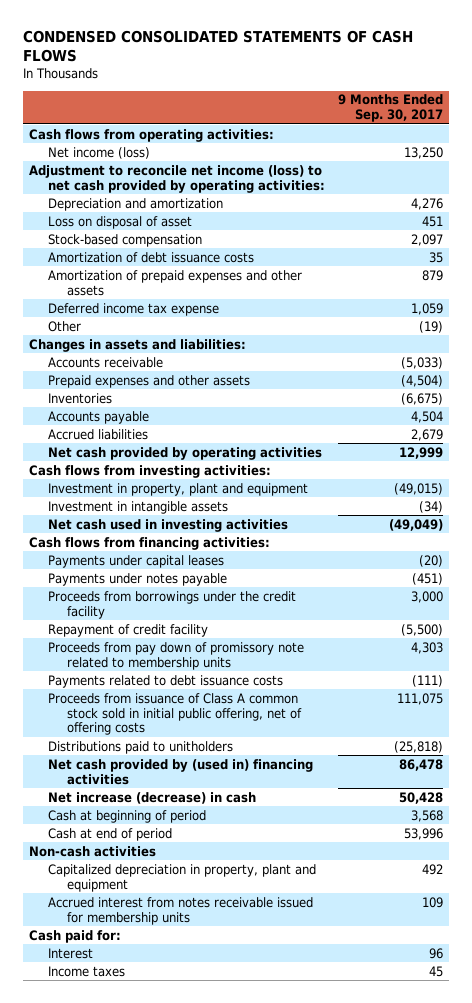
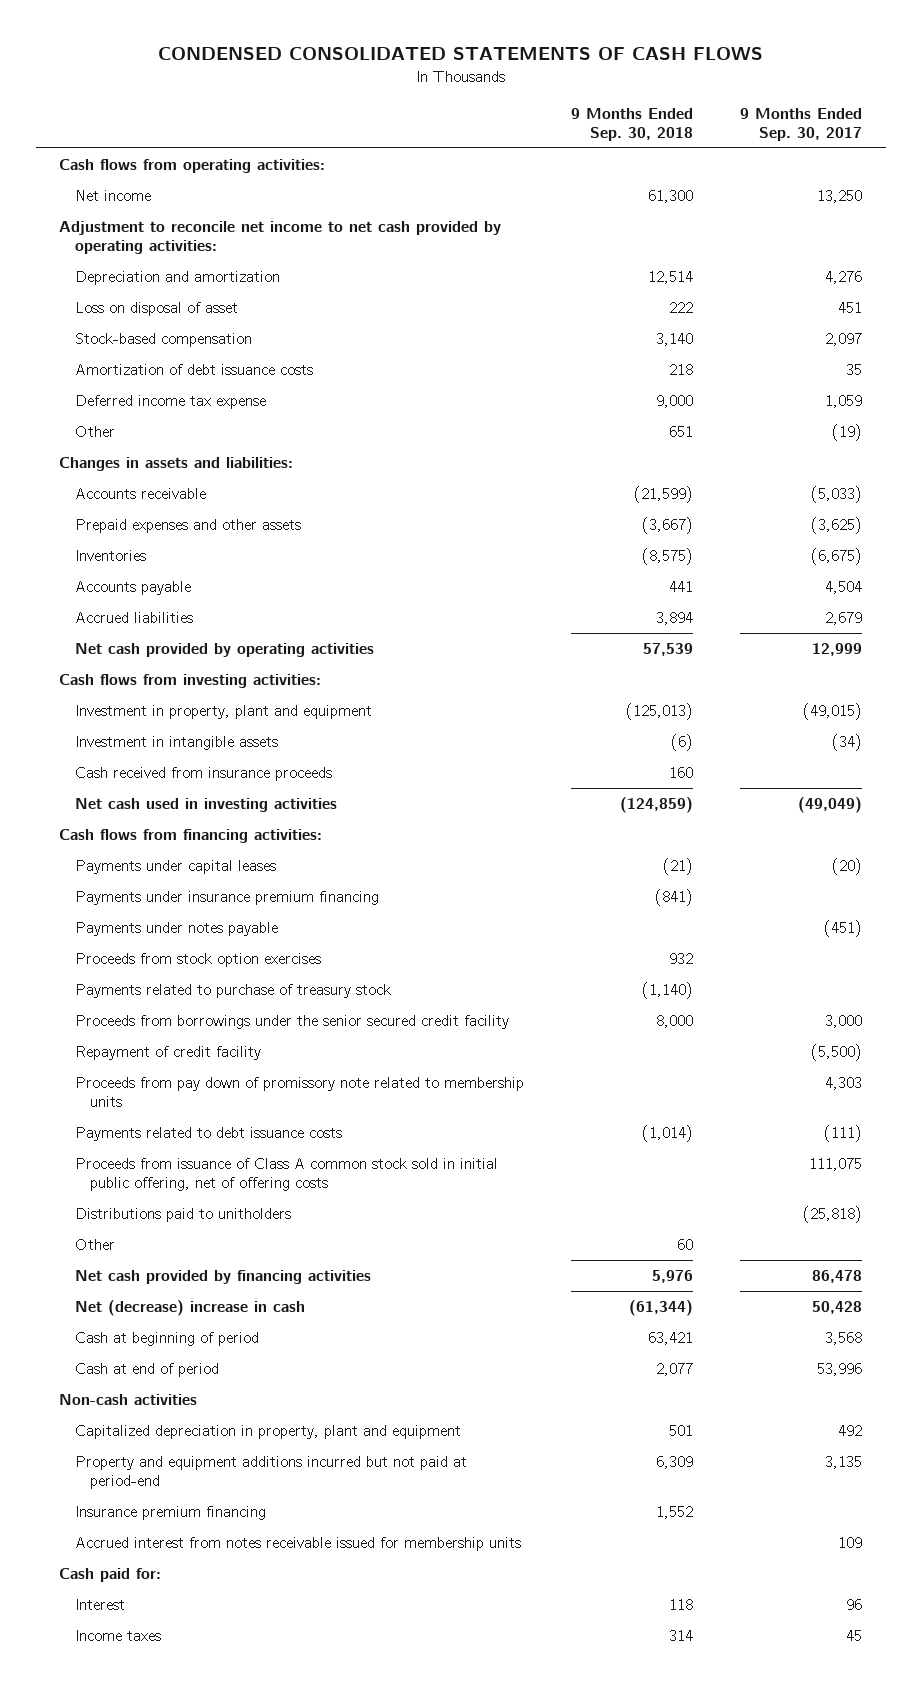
none -> [571,108,694,141] 9 Months Ended Sep. 30, 2018
[48,146,151,159] Net income (loss) -> [74,190,151,202] Net income
[29,164,326,193] Adjustment to reconcile net income (loss) to net cash provided by operating activities: -> [59,221,502,254] Adjustment to reconcile net income to net cash provided by operating activities:
[48,269,303,296] Amortization of prepaid expenses and other assets -> none
[400,374,443,387] (4,504) -> [811,517,863,535] (3,625)
none -> [74,767,332,782] Cash received from insurance proceeds
none -> [74,891,379,906] Payments under insurance premium financing
none -> [74,953,321,968] Proceeds from stock option exercises
none -> [74,984,391,999] Payments related to purchase of treasury stock
[48,590,297,619] Proceeds from borrowings under the credit facility -> [74,1015,509,1030] Proceeds from borrowings under the senior secured credit facility
none -> [74,1239,115,1251] Other
[48,758,314,785] Net cash provided by (used in) financing activities -> [74,1270,371,1285] Net cash provided by financing activities
[48,791,257,804] Net increase (decrease) in cash -> [74,1300,305,1317] Net (decrease) increase in cash
none -> [74,1456,467,1489] Property and equipment additions incurred but not paid at period-end
none -> [74,1506,266,1521] Insurance premium financing

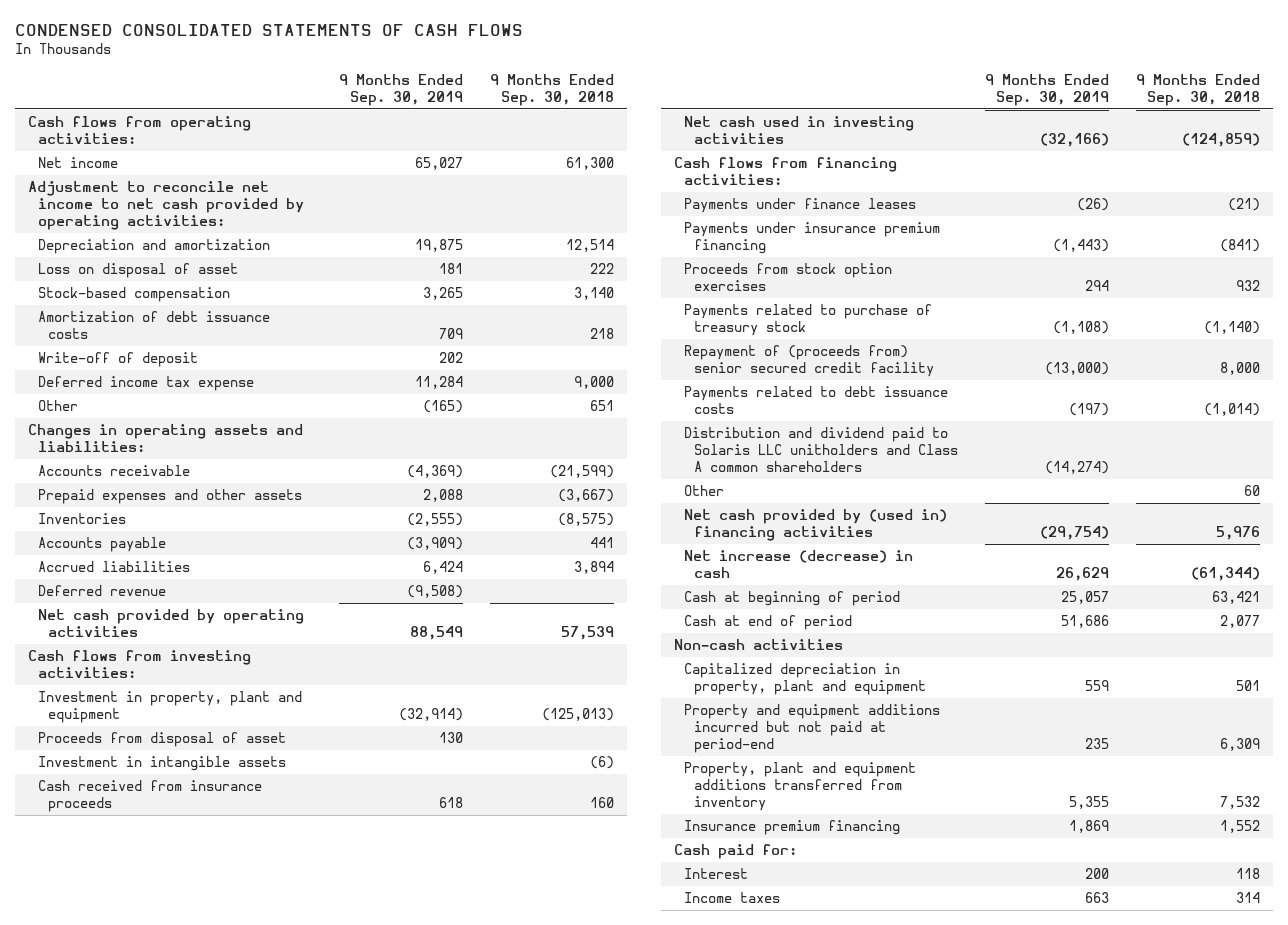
[740,108,863,141] 9 Months Ended Sep. 30, 2017 -> none
none -> [339,73,464,106] 9 Months Ended Sep. 30, 2019
none -> [38,352,199,368] Write-off of deposit
[59,457,294,472] Changes in assets and liabilities: -> [28,424,304,452] Changes in operating assets and liabilities:
none -> [38,585,167,597] Deferred revenue
none -> [38,732,287,748] Proceeds from disposal of asset
[74,860,276,875] Payments under capital leases -> [684,198,917,214] Payments under finance leases
[74,922,278,937] Payments under notes payable -> none
[74,1046,261,1061] Repayment of credit facility -> none
[74,1077,524,1107] Proceeds from pay down of promissory note related to membership units -> none
[74,1015,509,1030] Proceeds from borrowings under the senior secured credit facility -> [684,345,935,377] Repayment of (proceeds from) senior secured credit facility
[74,1158,498,1191] Proceeds from issuance of Class A common stock sold in initial public offering, net of offering costs -> none
[74,1208,291,1223] Distributions paid to unitholders -> [684,427,959,472] Distribution and dividend paid to Solaris LLC unitholders and Class A common shareholders
[74,1270,371,1285] Net cash provided by financing activities -> [684,509,948,541] Net cash provided by (used in) financing activities
[74,1300,305,1317] Net (decrease) increase in cash -> [684,550,914,578] Net increase (decrease) in cash
none -> [684,762,917,811] Property, plant and equipment additions transferred from inventory
[74,1537,521,1552] Accrued interest from notes receivable issued for membership units -> none

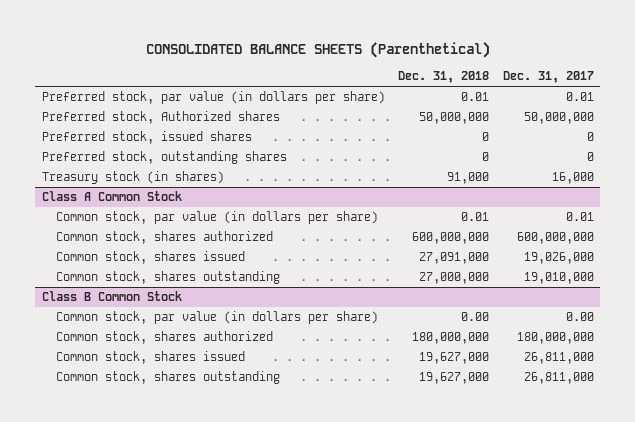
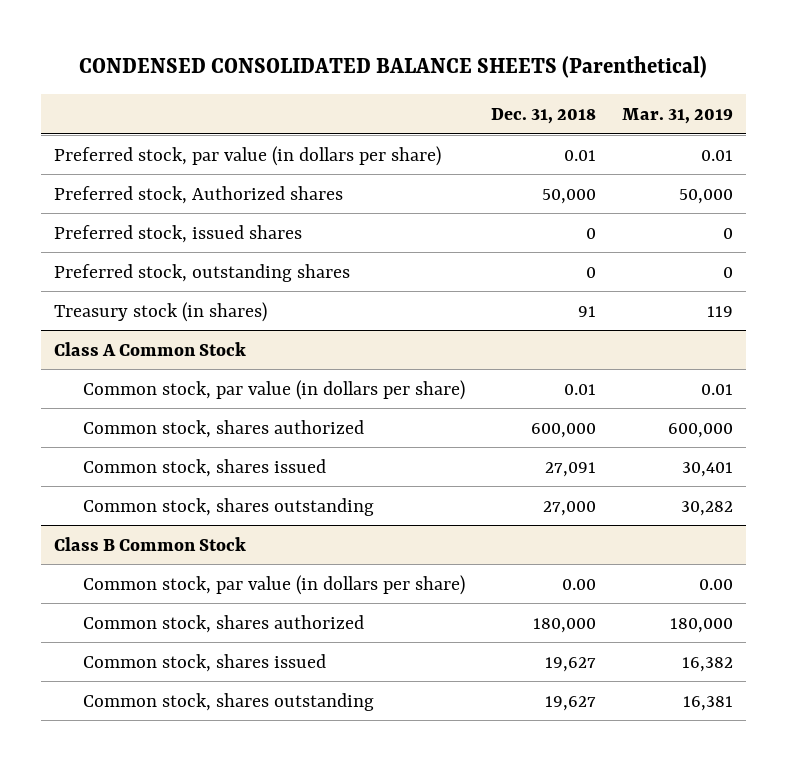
[145,41,490,58] CONSOLIDATED BALANCE SHEETS (Parenthetical) -> [79,56,708,79] CONDENSED CONSOLIDATED BALANCE SHEETS (Parenthetical)
[502,70,594,83] Dec. 31, 2017 -> none
none -> [621,108,733,125] Mar. 31, 2019
[419,112,490,125] 50,000,000 -> [541,188,596,204] 50,000
[447,172,490,185] 91,000 -> [577,305,596,317] 91
[412,232,490,245] 600,000,000 -> [530,422,596,438] 600,000
[419,252,490,265] 27,091,000 -> [544,461,596,477] 27,091
[419,272,490,285] 27,000,000 -> [542,500,596,516] 27,000
[412,332,490,345] 180,000,000 -> [532,617,596,633] 180,000
[419,352,490,365] 19,627,000 -> [544,656,596,672] 19,627
[419,372,490,385] 19,627,000 -> [544,695,596,711] 19,627

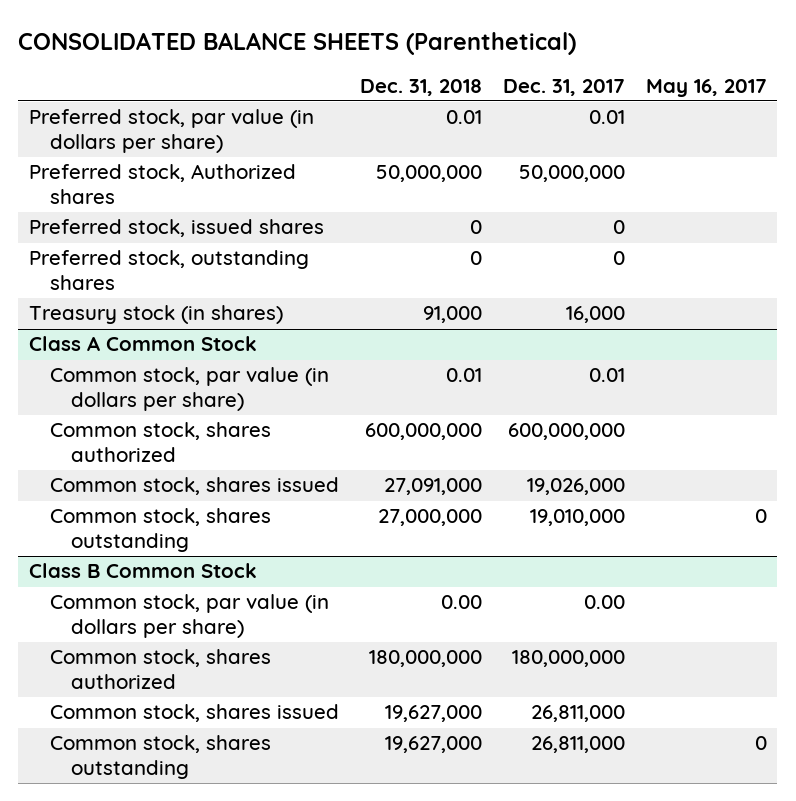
[79,56,708,79] CONDENSED CONSOLIDATED BALANCE SHEETS (Parenthetical) -> [18,31,577,55] CONSOLIDATED BALANCE SHEETS (Parenthetical)
[621,108,733,125] Mar. 31, 2019 -> none
none -> [502,78,625,96] Dec. 31, 2017
none -> [645,78,767,97] May 16, 2017
[541,188,596,204] 50,000 -> [375,165,482,183] 50,000,000
[577,305,596,317] 91 -> [422,306,482,324] 91,000
[530,422,596,438] 600,000 -> [364,423,482,441] 600,000,000
[544,461,596,477] 27,091 -> [383,478,482,496] 27,091,000
[542,500,596,516] 27,000 -> [377,509,482,527] 27,000,000
[532,617,596,633] 180,000 -> [368,650,482,668] 180,000,000
[544,656,596,672] 19,627 -> [384,705,482,723] 19,627,000
[544,695,596,711] 19,627 -> [384,736,482,754] 19,627,000

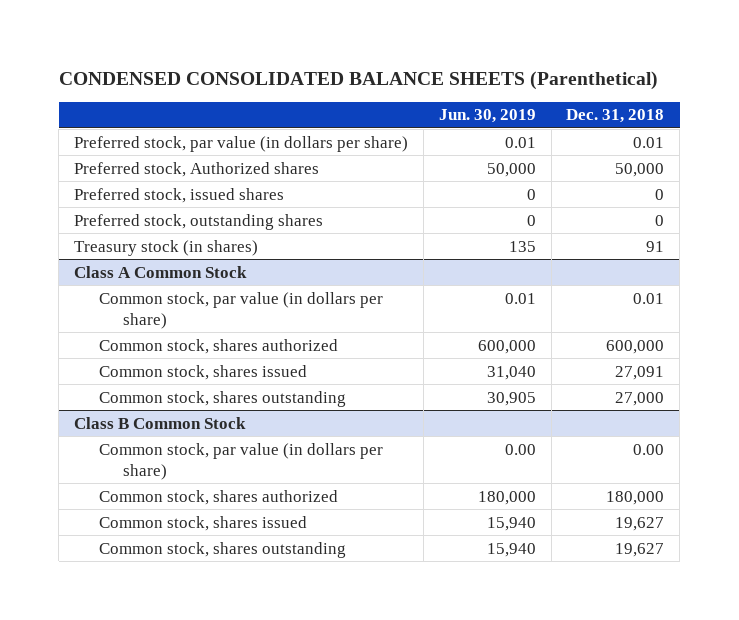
[18,31,577,55] CONSOLIDATED BALANCE SHEETS (Parenthetical) -> [58,70,658,90] CONDENSED CONSOLIDATED BALANCE SHEETS (Parenthetical)
[502,78,625,96] Dec. 31, 2017 -> none
[645,78,767,97] May 16, 2017 -> none
none -> [438,109,536,124] Jun. 30, 2019
[375,165,482,183] 50,000,000 -> [615,162,665,177] 50,000
[422,306,482,324] 91,000 -> [646,240,665,252] 91
[364,423,482,441] 600,000,000 -> [606,339,665,354] 600,000
[383,478,482,496] 27,091,000 -> [615,365,665,380] 27,091
[377,509,482,527] 27,000,000 -> [615,391,665,406] 27,000
[368,650,482,668] 180,000,000 -> [606,490,665,505] 180,000
[384,705,482,723] 19,627,000 -> [615,516,665,531] 19,627
[384,736,482,754] 19,627,000 -> [615,542,665,557] 19,627

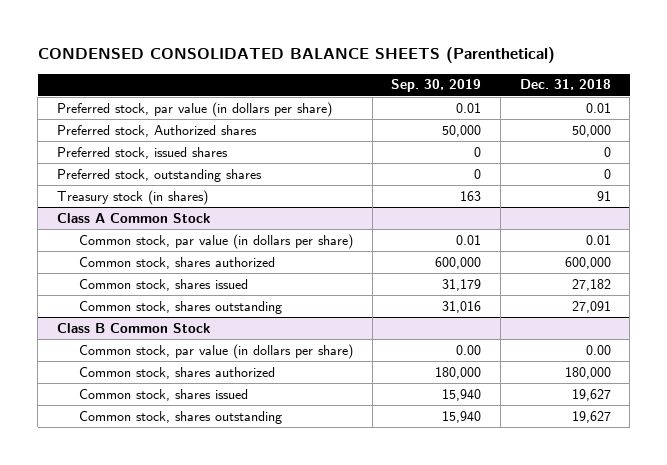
[438,109,536,124] Jun. 30, 2019 -> none
none -> [391,79,482,93] Sep. 30, 2019
[615,365,665,380] 27,091 -> [571,278,611,291] 27,182
[615,391,665,406] 27,000 -> [571,300,611,313] 27,091

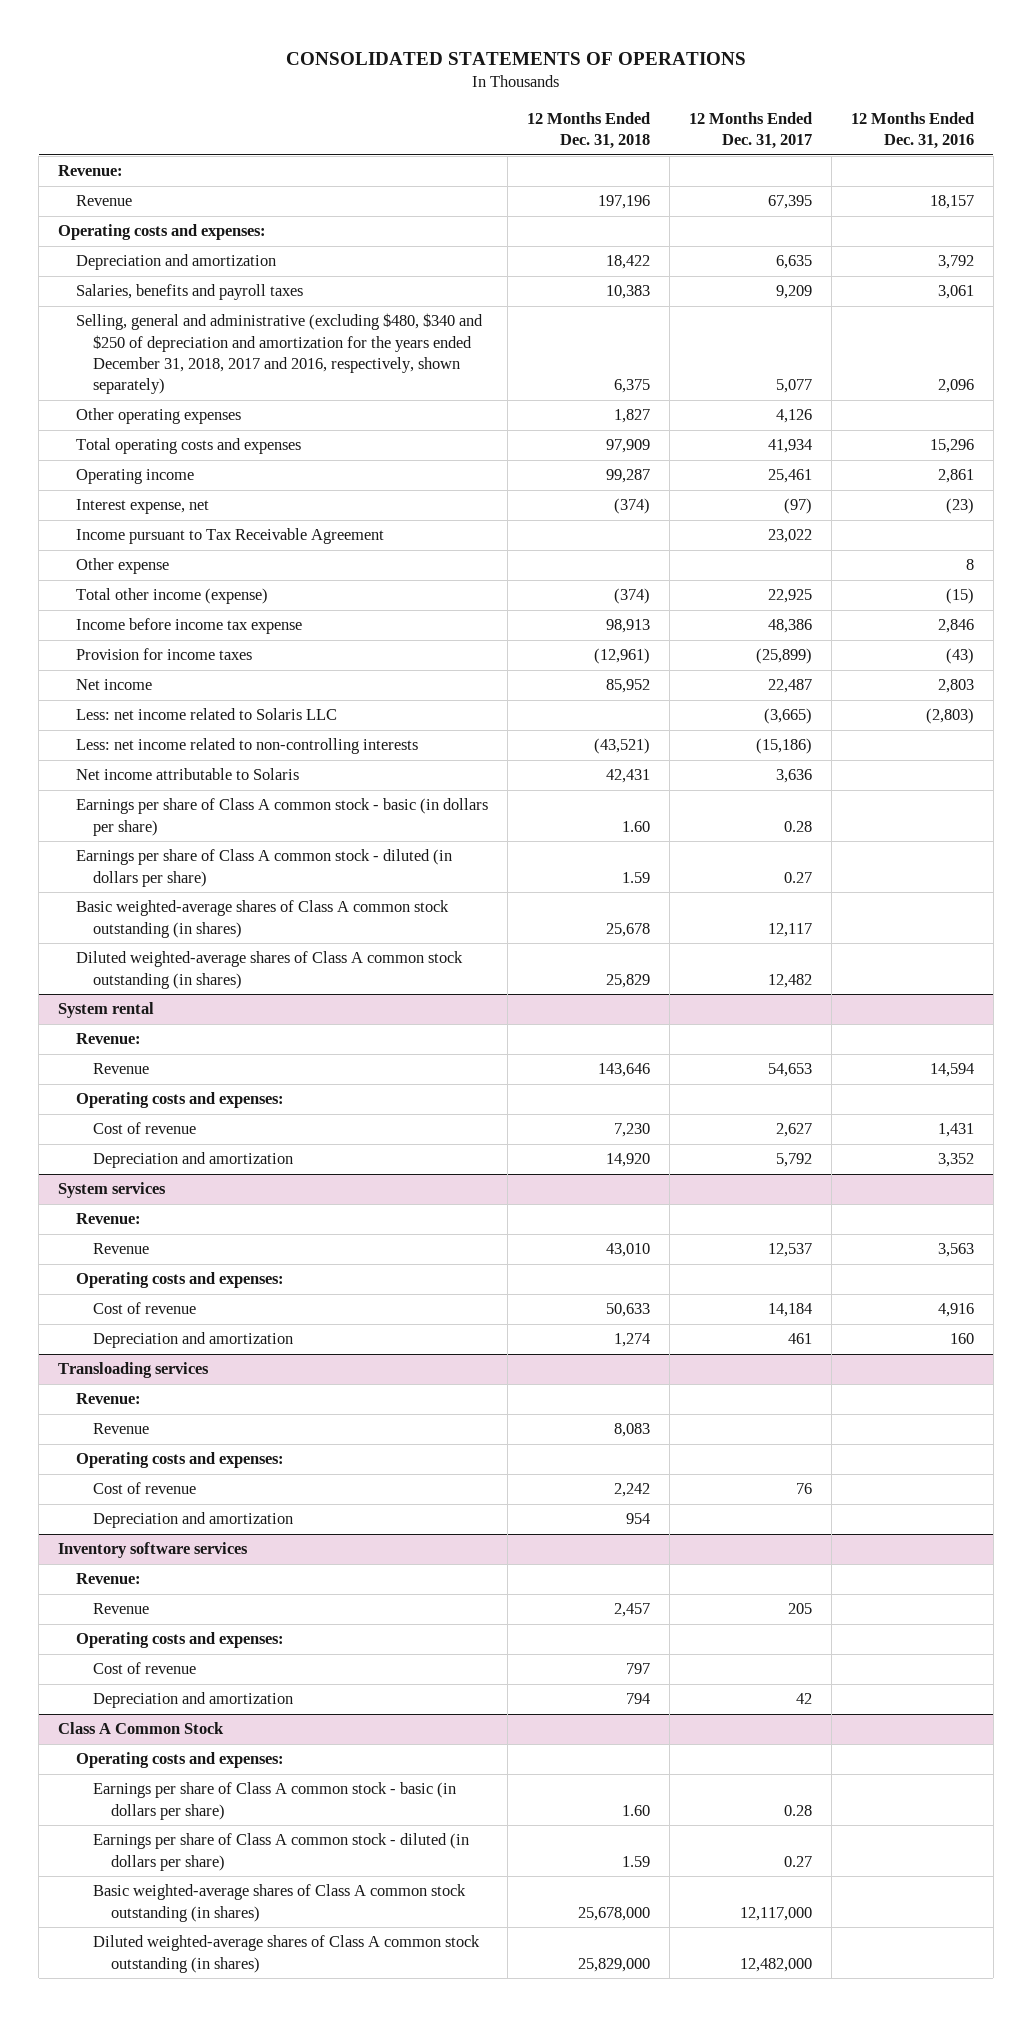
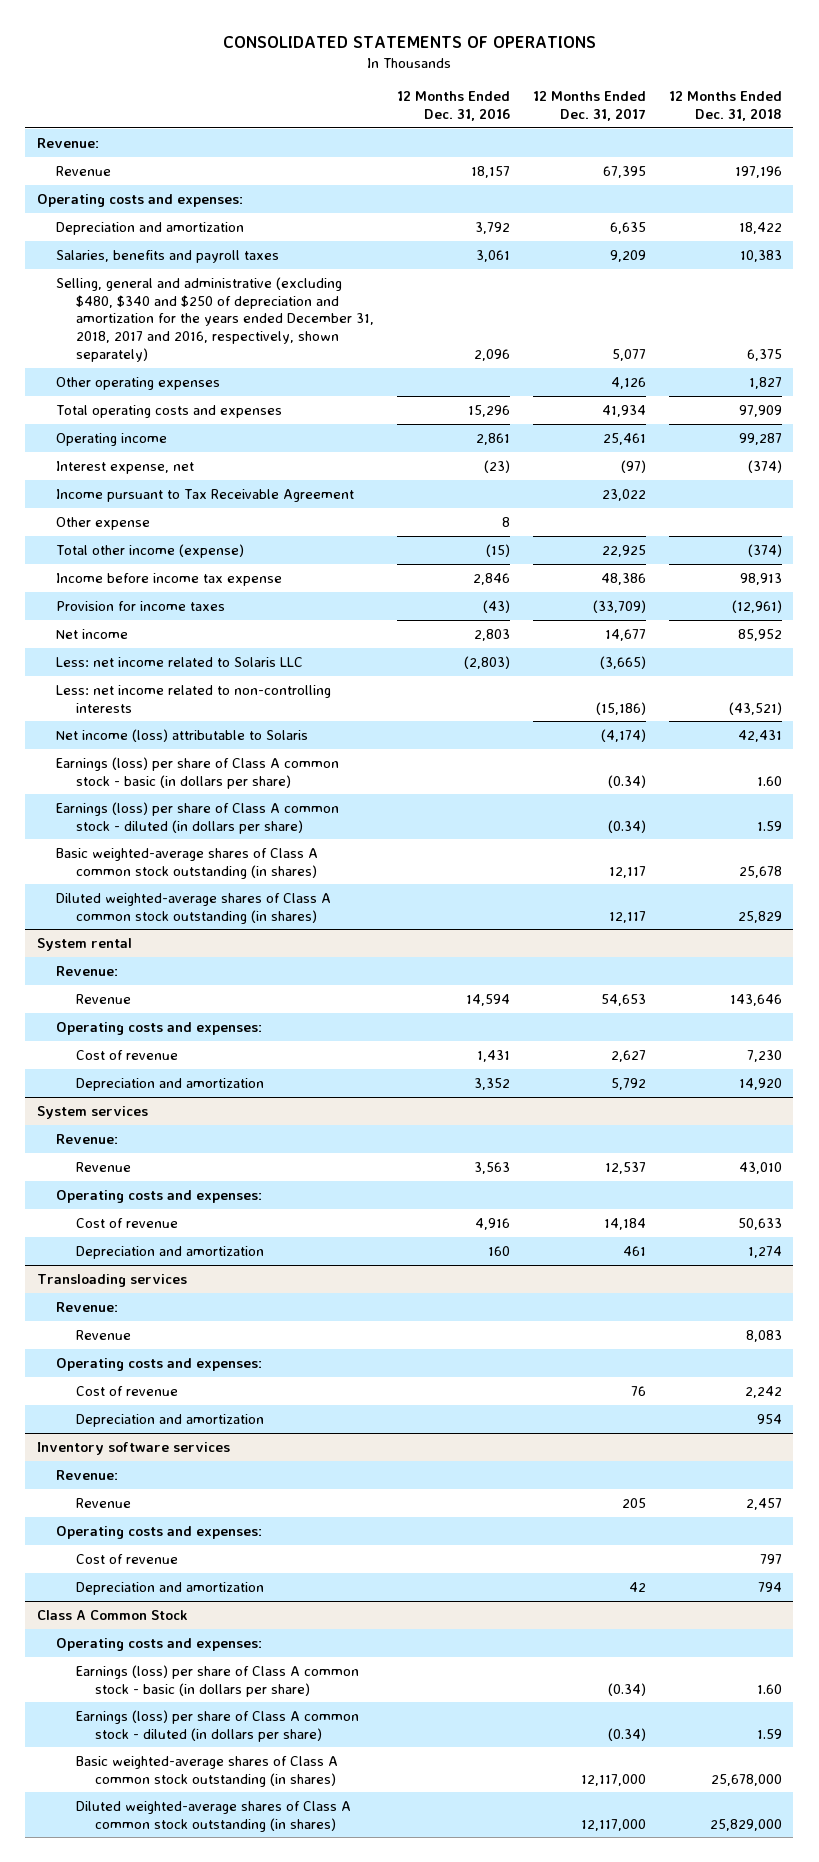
[755,648,812,665] (25,899) -> [592,599,646,613] (33,709)
[767,679,812,694] 22,487 -> [604,628,646,641] 14,677
[75,768,299,781] Net income attributable to Solaris -> [56,728,309,742] Net income (loss) attributable to Solaris
[775,769,812,784] 3,636 -> [600,728,646,742] (4,174)
[75,798,488,836] Earnings per share of Class A common stock - basic (in dollars per share) -> [56,756,340,789] Earnings (loss) per share of Class A common stock - basic (in dollars per share)
[783,820,812,832] 0.28 -> [607,774,646,788] (0.34)
[75,849,452,887] Earnings per share of Class A common stock - diluted (in dollars per share) -> [56,801,340,834] Earnings (loss) per share of Class A common stock - diluted (in dollars per share)
[783,871,812,883] 0.27 -> [607,819,646,833] (0.34)
[767,973,812,988] 12,482 -> [608,910,646,923] 12,117
[93,1782,457,1820] Earnings per share of Class A common stock - basic (in dollars per share) -> [75,1664,359,1697] Earnings (loss) per share of Class A common stock - basic (in dollars per share)
[783,1804,812,1816] 0.28 -> [607,1682,646,1696] (0.34)
[93,1833,470,1871] Earnings per share of Class A common stock - diluted (in dollars per share) -> [75,1709,359,1742] Earnings (loss) per share of Class A common stock - diluted (in dollars per share)
[783,1855,812,1867] 0.27 -> [607,1727,646,1741] (0.34)
[739,1957,812,1972] 12,482,000 -> [580,1818,646,1831] 12,117,000

